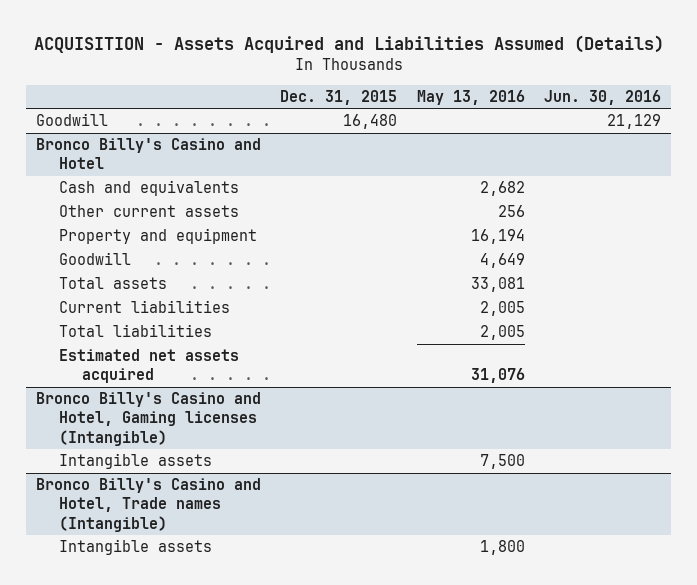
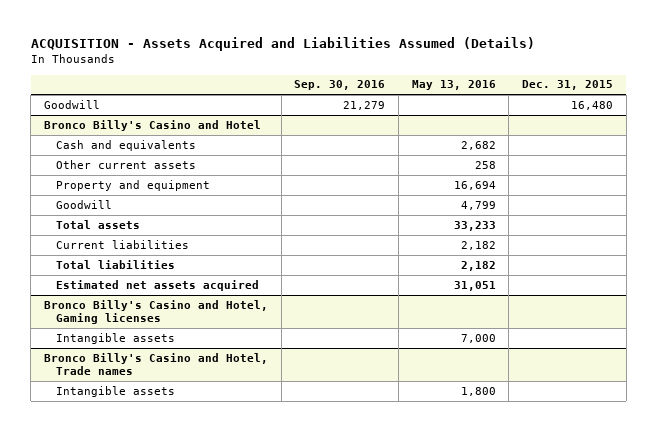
[544,89,662,105] Jun. 30, 2016 -> none
none -> [294,80,386,91] Sep. 30, 2016
[497,205,525,218] 256 -> [474,160,496,169] 258
[470,229,525,245] 16,194 -> [453,180,496,190] 16,694
[479,253,525,269] 4,649 -> [460,200,496,210] 4,799
[470,277,525,293] 33,081 -> [453,220,496,231] 33,233
[479,301,525,317] 2,005 -> [460,240,496,250] 2,182
[479,325,525,341] 2,005 -> [460,260,496,271] 2,182
[470,368,525,384] 31,076 -> [453,280,496,291] 31,051
[36,392,262,446] Bronco Billy's Casino and Hotel, Gaming licenses (Intangible) -> [44,299,269,324] Bronco Billy's Casino and Hotel, Gaming licenses
[479,454,525,470] 7,500 -> [460,333,496,343] 7,000
[36,478,262,532] Bronco Billy's Casino and Hotel, Trade names (Intangible) -> [44,352,269,375] Bronco Billy's Casino and Hotel, Trade names

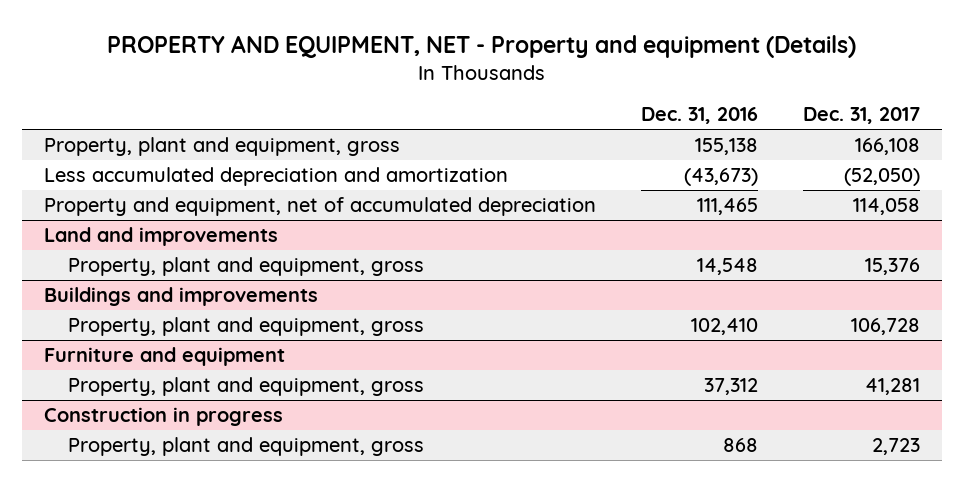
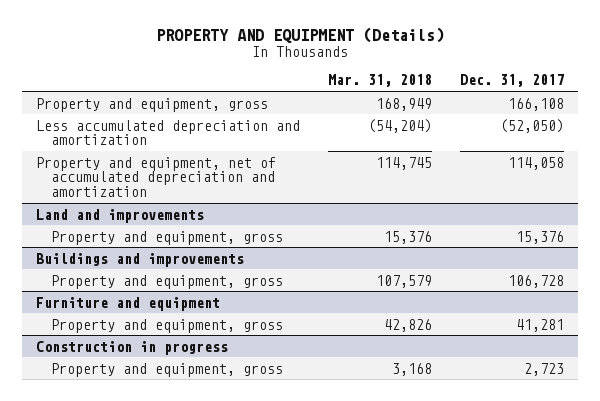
[107,34,857,58] PROPERTY AND EQUIPMENT, NET - Property and equipment (Details) -> [156,26,445,43] PROPERTY AND EQUIPMENT (Details)
[641,107,759,125] Dec. 31, 2016 -> none
none -> [328,74,433,88] Mar. 31, 2018
[44,136,401,156] Property, plant and equipment, gross -> [36,97,269,112] Property and equipment, gross
[44,196,597,216] Property and equipment, net of accumulated depreciation -> [36,156,277,198] Property and equipment, net of accumulated depreciation and amortization
[67,256,424,276] Property, plant and equipment, gross -> [51,230,284,245] Property and equipment, gross
[67,316,424,336] Property, plant and equipment, gross -> [51,274,284,289] Property and equipment, gross
[67,376,424,396] Property, plant and equipment, gross -> [51,318,284,333] Property and equipment, gross
[67,436,424,456] Property, plant and equipment, gross -> [51,362,284,377] Property and equipment, gross

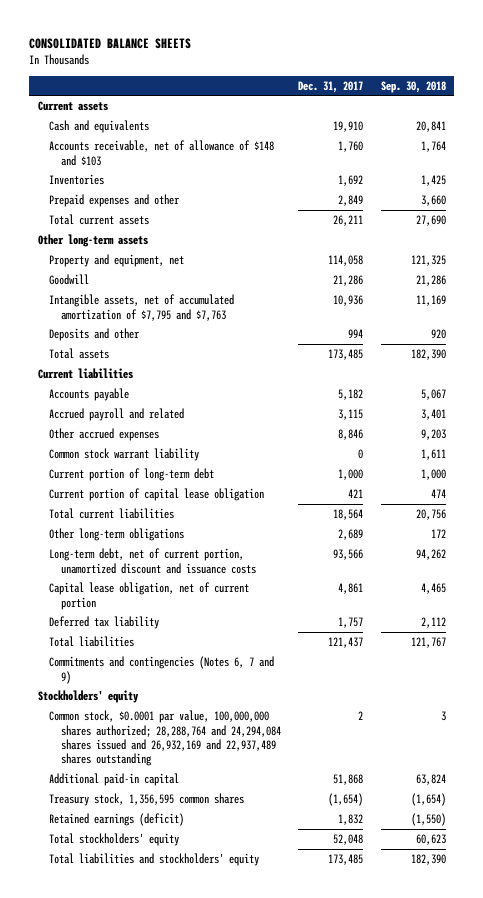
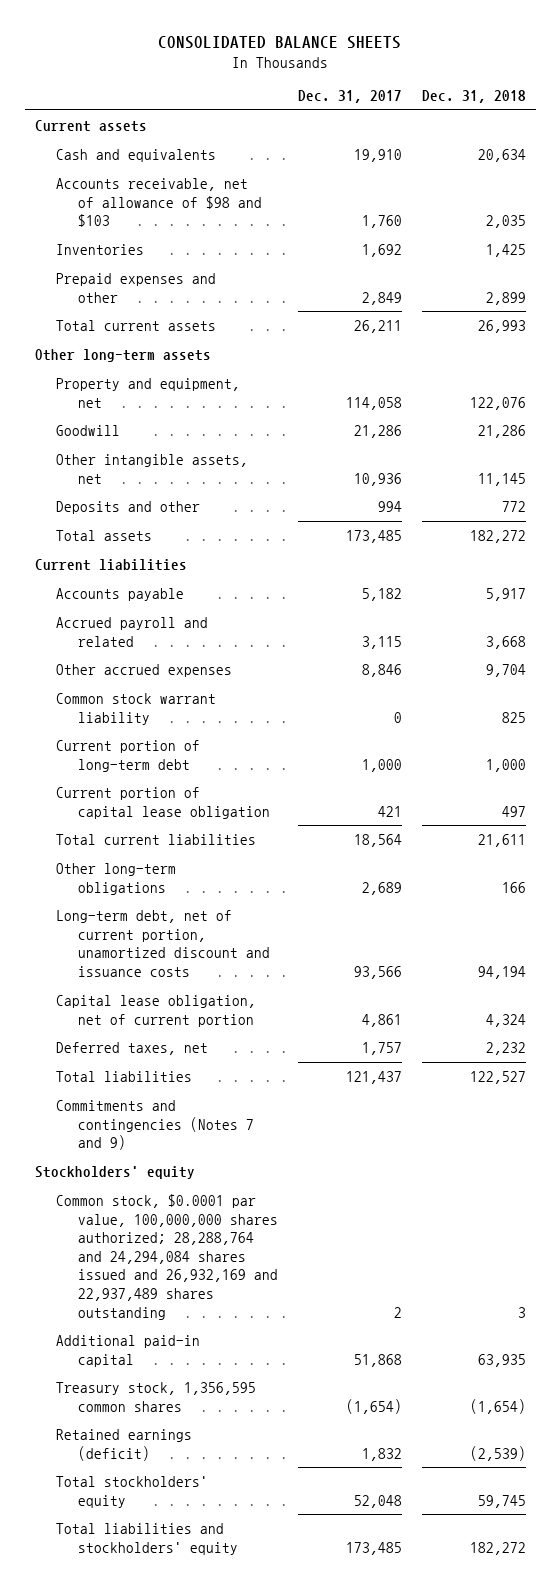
[380,80,446,93] Sep. 30, 2018 -> none
none -> [421,90,526,104] Dec. 31, 2018
[49,140,275,166] Accounts receivable, net of allowance of $148 and $103 -> [56,178,262,228] Accounts receivable, net of allowance of $98 and $103
[49,294,235,321] Intangible assets, net of accumulated amortization of $7,795 and $7,763 -> [56,454,249,484] Other intangible assets, net
[49,616,160,630] Deferred tax liability -> [56,1042,209,1056] Deferred taxes, net
[49,656,275,684] Commitments and contingencies (Notes 6, 7 and 9) -> [56,1100,254,1151] Commitments and contingencies (Notes 7 and 9)

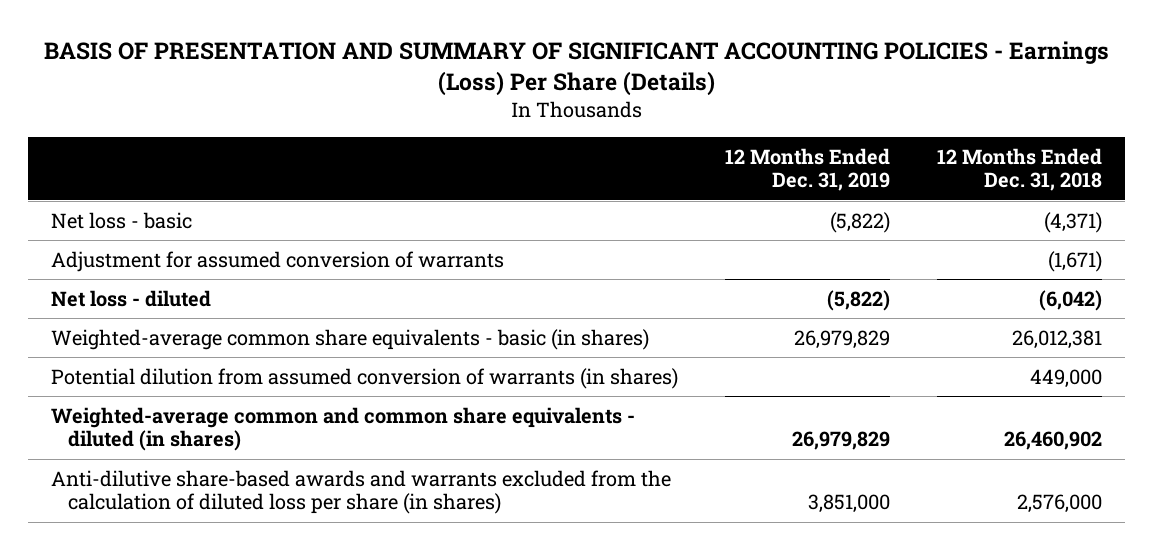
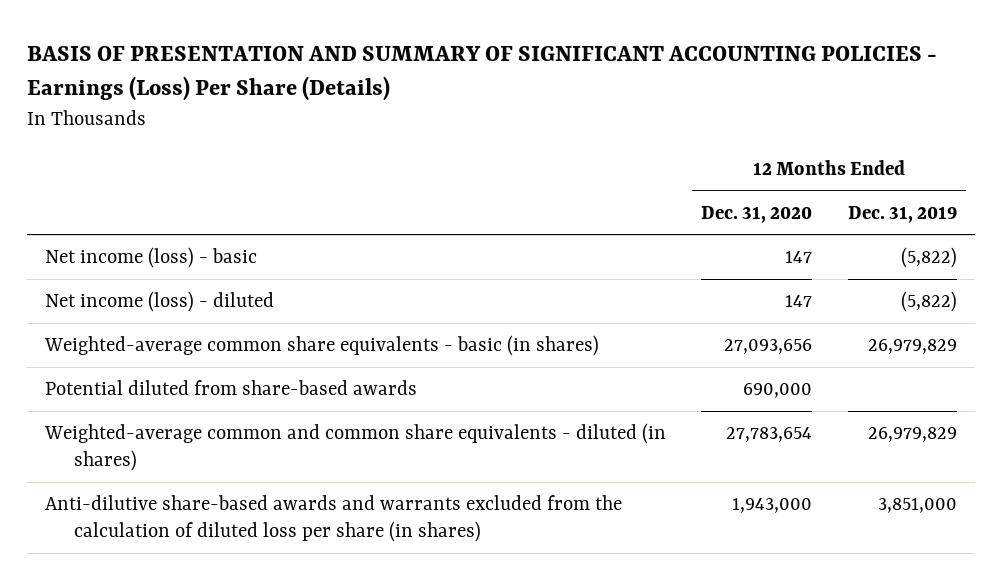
[936,147,1102,192] 12 Months Ended Dec. 31, 2018 -> none
none -> [701,205,813,223] Dec. 31, 2020
[51,250,505,272] Adjustment for assumed conversion of warrants -> none
[51,211,193,229] Net loss - basic -> [44,247,257,269] Net income (loss) - basic
[51,289,212,307] Net loss - diluted -> [44,291,274,313] Net income (loss) - diluted
[51,367,679,389] Potential dilution from assumed conversion of warrants (in shares) -> none
none -> [44,380,417,396] Potential diluted from share-based awards

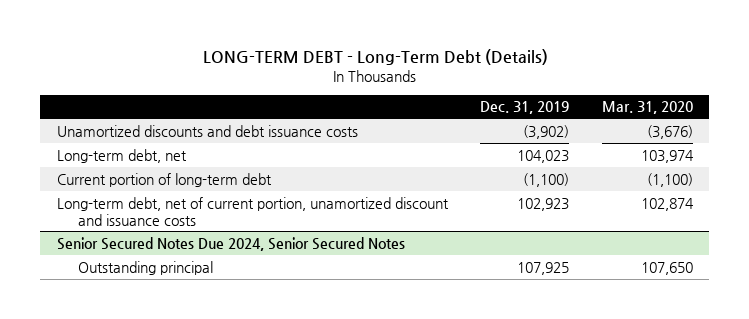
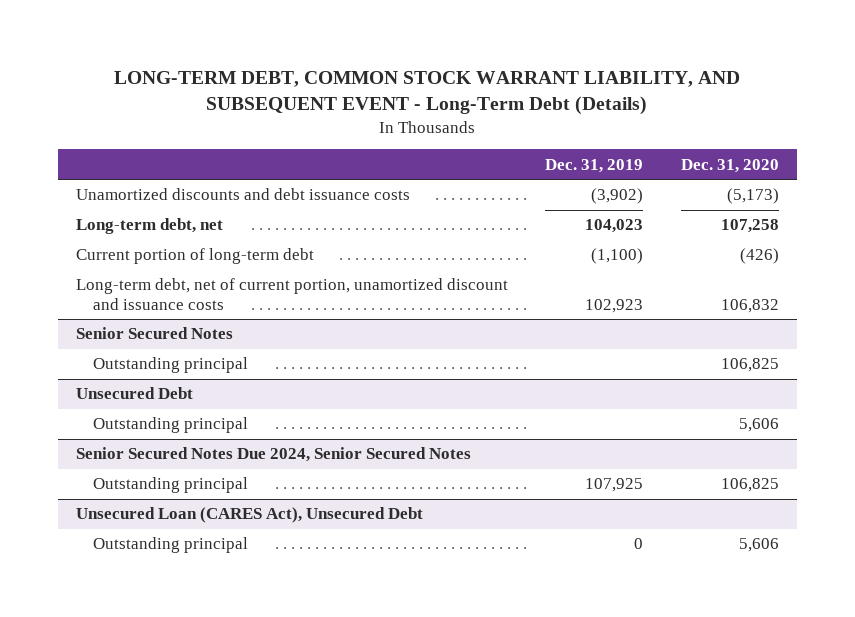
[202,48,548,65] LONG-TERM DEBT - Long-Term Debt (Details) -> [114,70,741,115] LONG-TERM DEBT, COMMON STOCK WARRANT LIABILITY, AND SUBSEQUENT EVENT - Long-Term Debt (Details)
[601,101,693,115] Mar. 31, 2020 -> none
none -> [680,158,779,173] Dec. 31, 2020
none -> [76,327,234,340] Senior Secured Notes
none -> [93,357,249,374] Outstanding principal
none -> [76,387,194,400] Unsecured Debt
none -> [93,417,249,434] Outstanding principal
none -> [76,507,424,524] Unsecured Loan (CARES Act), Unsecured Debt
none -> [93,537,249,554] Outstanding principal

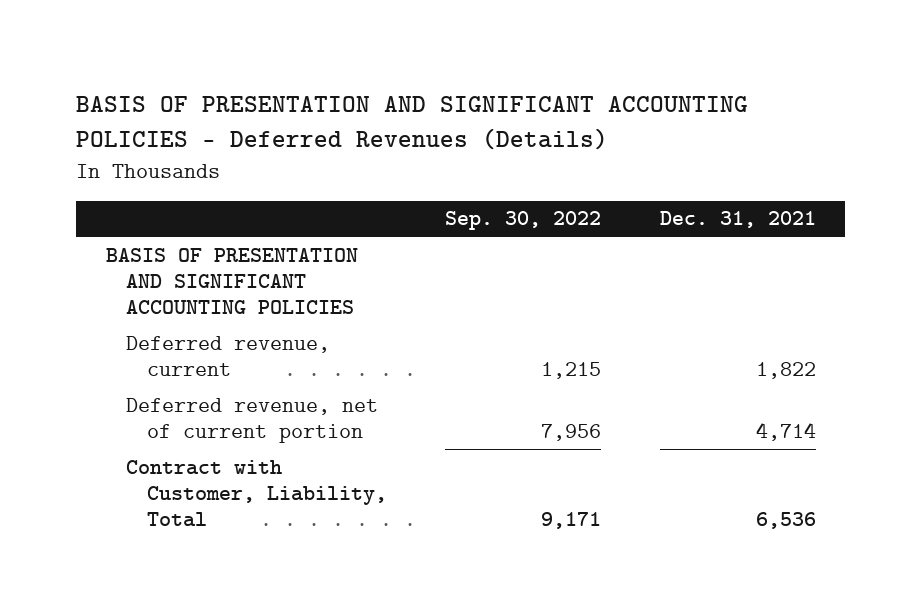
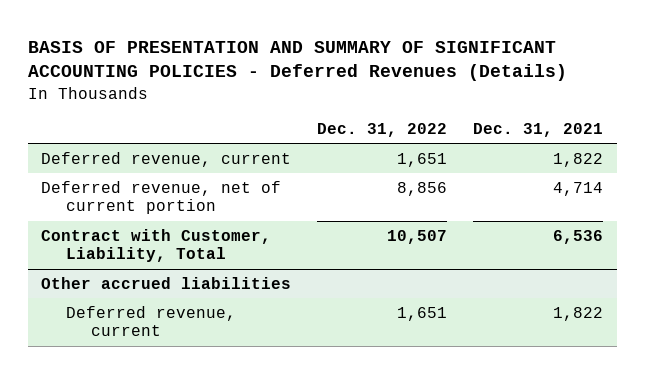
[76,95,749,151] BASIS OF PRESENTATION AND SIGNIFICANT ACCOUNTING POLICIES - Deferred Revenues (Details) -> [28,40,568,82] BASIS OF PRESENTATION AND SUMMARY OF SIGNIFICANT ACCOUNTING POLICIES - Deferred Revenues (Details)
[445,211,602,231] Sep. 30, 2022 -> none
none -> [317,123,448,138] Dec. 31, 2022
[105,247,358,315] BASIS OF PRESENTATION AND SIGNIFICANT ACCOUNTING POLICIES -> none
none -> [41,276,292,289] Other accrued liabilities
none -> [65,305,236,337] Deferred revenue, current

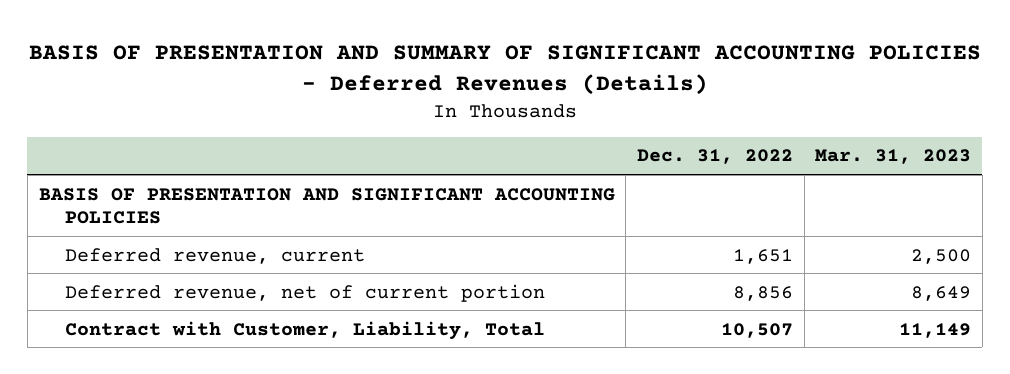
[473,123,604,138] Dec. 31, 2021 -> none
none -> [815,149,972,165] Mar. 31, 2023
none -> [38,187,615,225] BASIS OF PRESENTATION AND SIGNIFICANT ACCOUNTING POLICIES
[41,276,292,289] Other accrued liabilities -> none
[65,305,236,337] Deferred revenue, current -> none

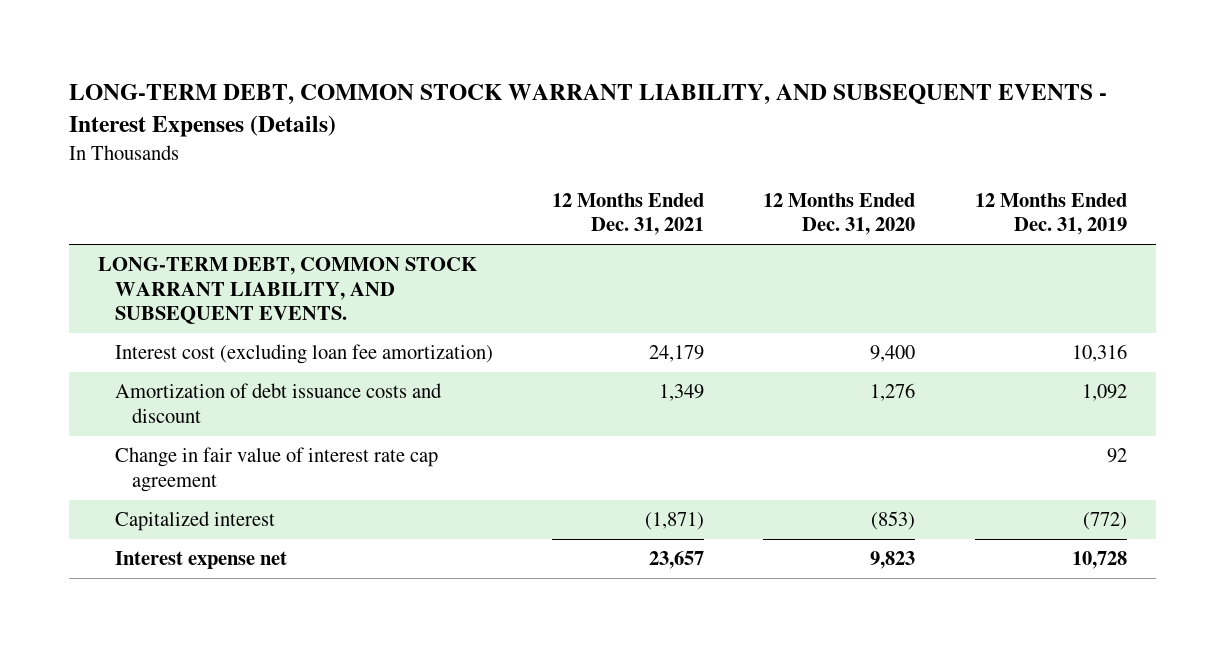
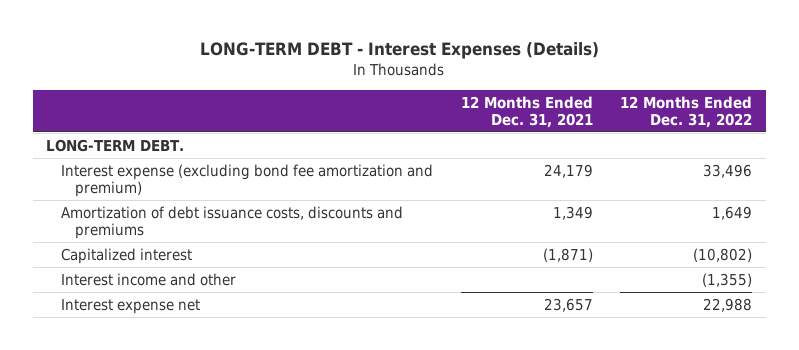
[68,84,1107,138] LONG-TERM DEBT, COMMON STOCK WARRANT LIABILITY, AND SUBSEQUENT EVENTS - Interest Expenses (Details) -> [200,42,600,60] LONG-TERM DEBT - Interest Expenses (Details)
[763,192,916,236] 12 Months Ended Dec. 31, 2020 -> none
[974,192,1127,236] 12 Months Ended Dec. 31, 2019 -> none
none -> [620,95,753,128] 12 Months Ended Dec. 31, 2022
[115,447,439,492] Change in fair value of interest rate cap agreement -> none
[98,257,478,325] LONG-TERM DEBT, COMMON STOCK WARRANT LIABILITY, AND SUBSEQUENT EVENTS. -> [46,138,185,152] LONG-TERM DEBT.
[115,344,494,365] Interest cost (excluding loan fee amortization) -> [60,163,433,197] Interest expense (excluding bond fee amortization and premium)
[115,383,443,423] Amortization of debt issuance costs and discount -> [60,205,403,239] Amortization of debt issuance costs, discounts and premiums
none -> [60,272,236,286] Interest income and other

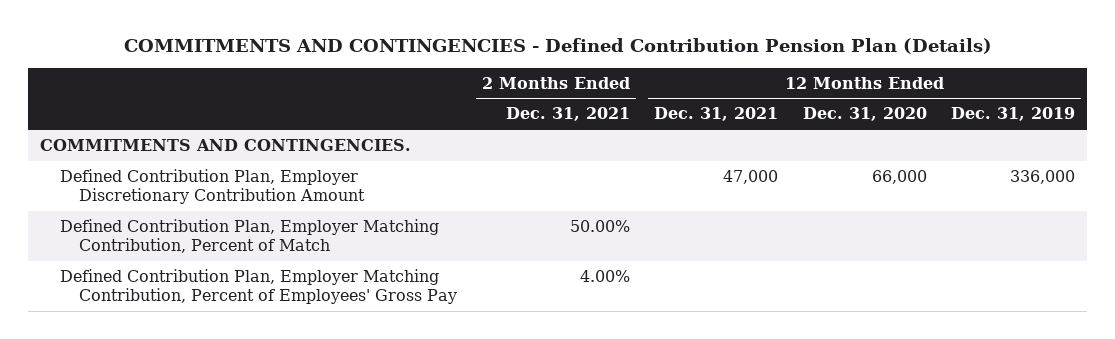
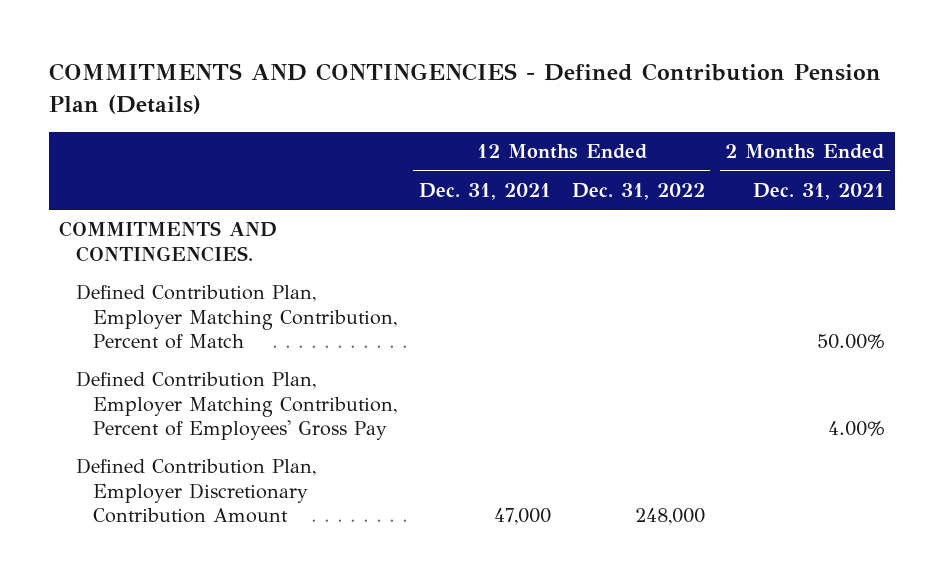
[802,107,927,122] Dec. 31, 2020 -> none
[950,107,1075,122] Dec. 31, 2019 -> none
none -> [571,182,705,200] Dec. 31, 2022
[59,169,366,205] Defined Contribution Plan, Employer Discretionary Contribution Amount -> [76,458,317,524] Defined Contribution Plan, Employer Discretionary Contribution Amount

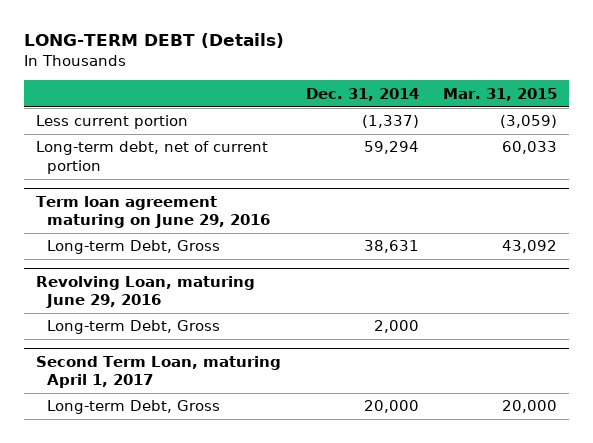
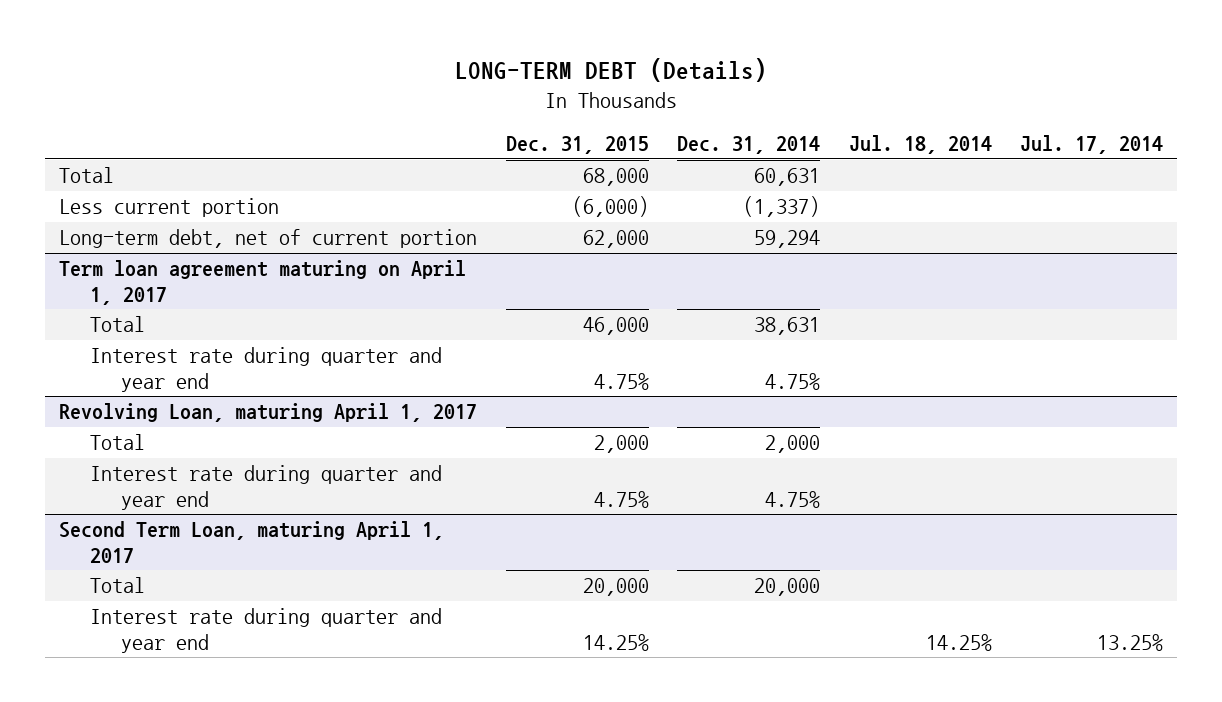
[443,87,558,101] Mar. 31, 2015 -> none
none -> [505,136,649,155] Dec. 31, 2015
none -> [848,135,992,155] Jul. 18, 2014
none -> [1020,135,1164,155] Jul. 17, 2014
none -> [59,167,115,184] Total
[36,195,270,228] Term loan agreement maturing on June 29, 2016 -> [59,260,467,305] Term loan agreement maturing on April 1, 2017
[46,240,220,255] Long-term Debt, Gross -> [90,316,146,333] Total
none -> [90,347,443,392] Interest rate during quarter and year end
[36,275,256,308] Revolving Loan, maturing June 29, 2016 -> [59,403,478,423] Revolving Loan, maturing April 1, 2017
[46,320,220,335] Long-term Debt, Gross -> [90,434,146,451] Total
none -> [90,465,443,510] Interest rate during quarter and year end
[46,400,220,415] Long-term Debt, Gross -> [90,577,146,594] Total
none -> [90,608,443,653] Interest rate during quarter and year end

